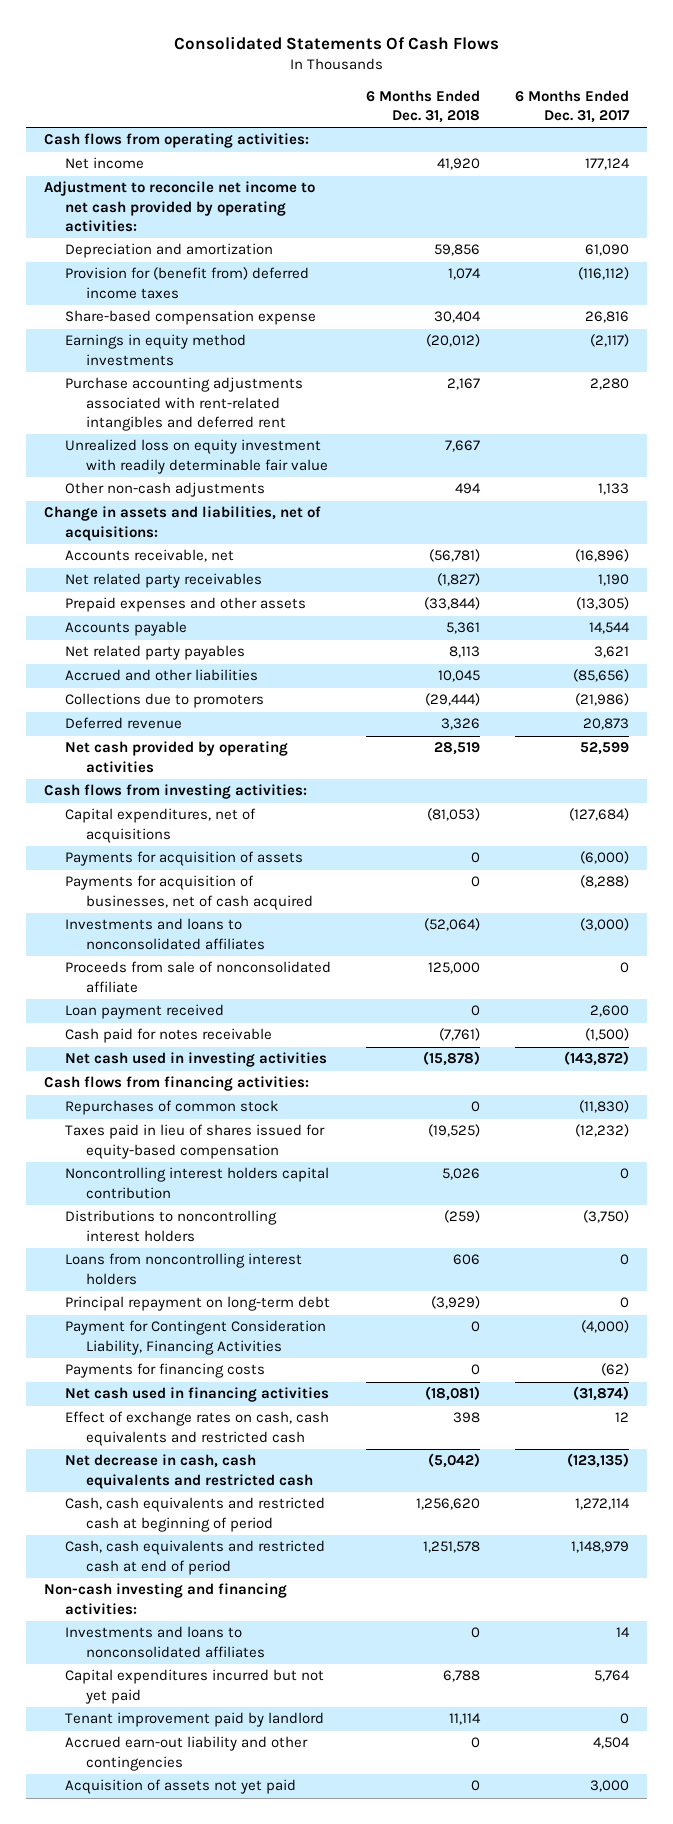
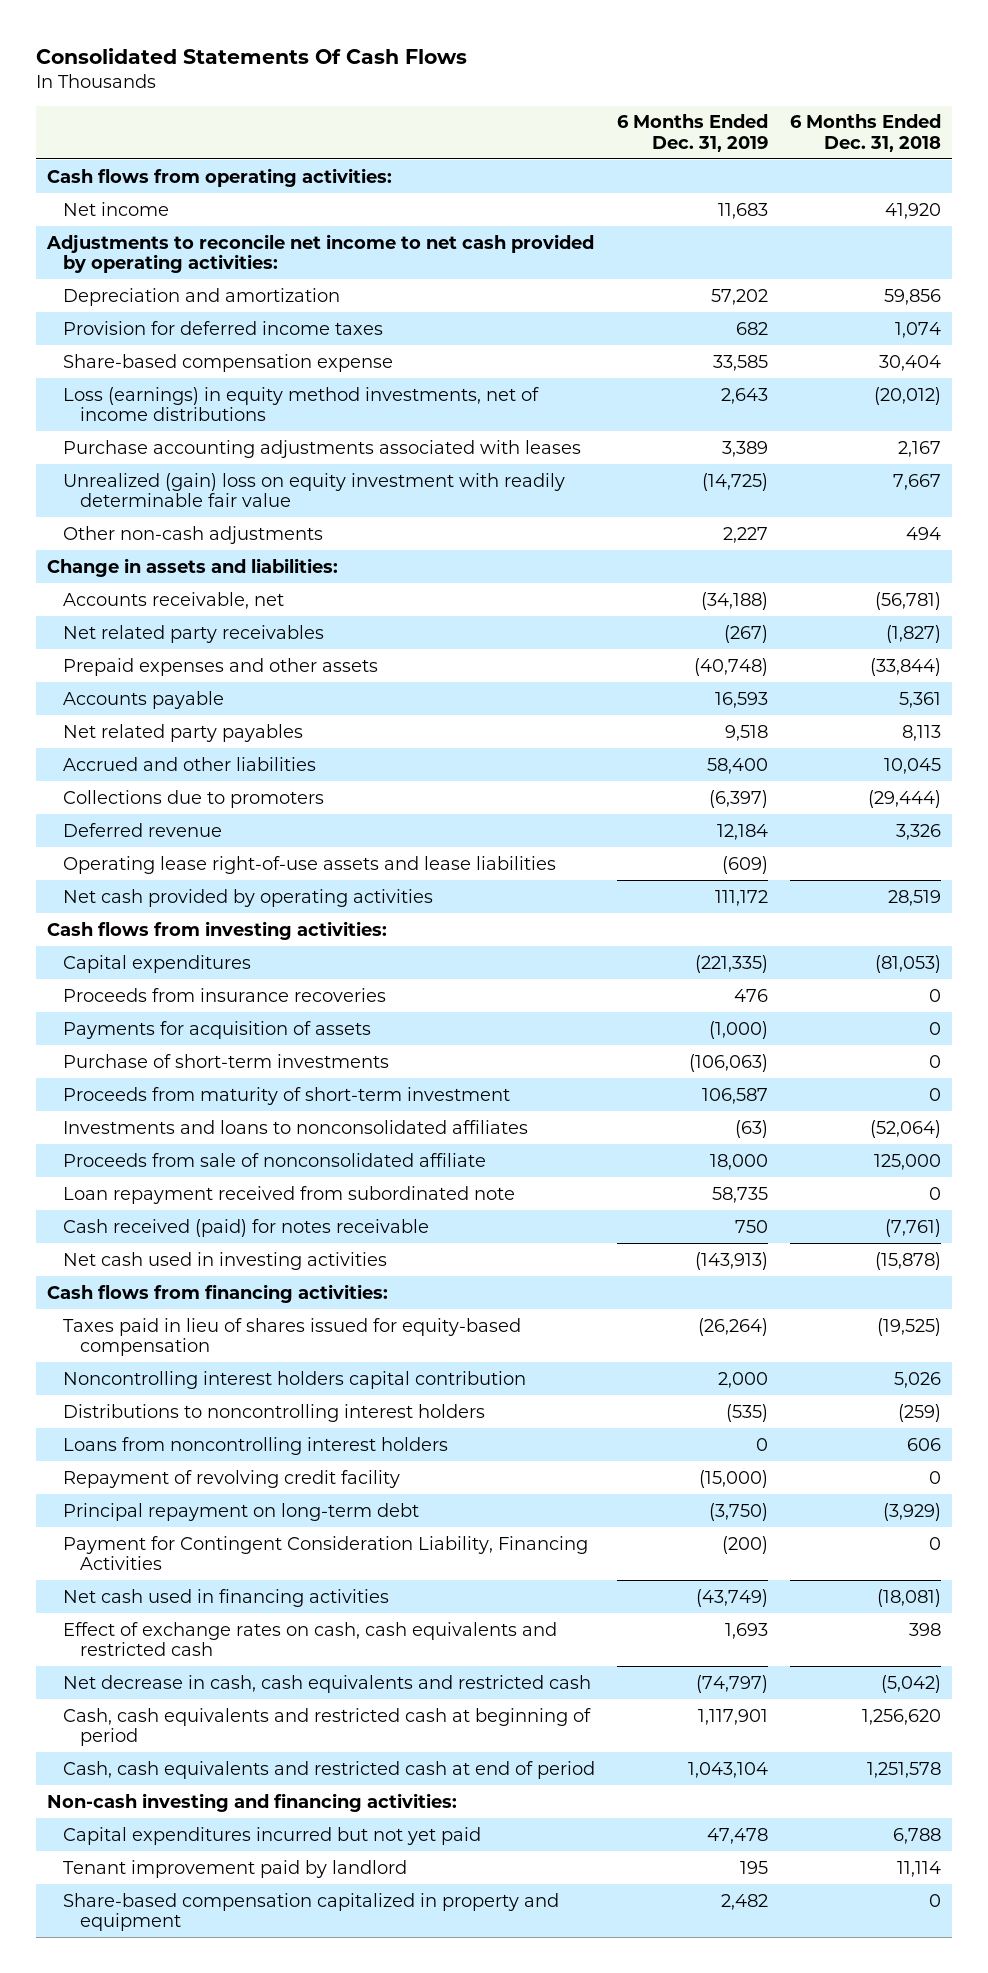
[515,89,631,124] 6 Months Ended Dec. 31, 2017 -> none
none -> [617,114,769,152] 6 Months Ended Dec. 31, 2019
[43,181,315,232] Adjustment to reconcile net income to net cash provided by operating activities: -> [46,233,595,274] Adjustments to reconcile net income to net cash provided by operating activities:
[64,267,309,299] Provision for (benefit from) deferred income taxes -> [63,320,384,335] Provision for deferred income taxes
[64,334,246,366] Earnings in equity method investments -> [63,386,540,422] Loss (earnings) in equity method investments, net of income distributions
[64,377,303,431] Purchase accounting adjustments associated with rent-related intangibles and deferred rent -> [63,439,582,458] Purchase accounting adjustments associated with leases
[64,439,329,474] Unrealized loss on equity investment with readily determinable fair value -> [63,472,566,508] Unrealized (gain) loss on equity investment with readily determinable fair value
[43,506,321,541] Change in assets and liabilities, net of acquisitions: -> [47,557,339,577] Change in assets and liabilities:
none -> [63,855,557,874] Operating lease right-of-use assets and lease liabilities
[64,808,256,843] Capital expenditures, net of acquisitions -> [63,954,252,973] Capital expenditures
none -> [63,987,387,1002] Proceeds from insurance recoveries
[64,875,314,910] Payments for acquisition of businesses, net of cash acquired -> none
none -> [63,1053,390,1068] Purchase of short-term investments
none -> [63,1086,511,1105] Proceeds from maturity of short-term investment
[64,1004,224,1020] Loan payment received -> none
none -> [63,1185,516,1204] Loan repayment received from subordinated note
[64,1028,272,1044] Cash paid for notes receivable -> [63,1218,430,1237] Cash received (paid) for notes receivable
[64,1100,278,1116] Repurchases of common stock -> none
none -> [63,1469,401,1488] Repayment of revolving credit facility
[64,1363,265,1379] Payments for financing costs -> none
[64,1626,266,1658] Investments and loans to nonconsolidated affiliates -> none
[64,1736,308,1771] Accrued earn-out liability and other contingencies -> none
[64,1779,296,1795] Acquisition of assets not yet paid -> none
none -> [63,1892,560,1932] Share-based compensation capitalized in property and equipment

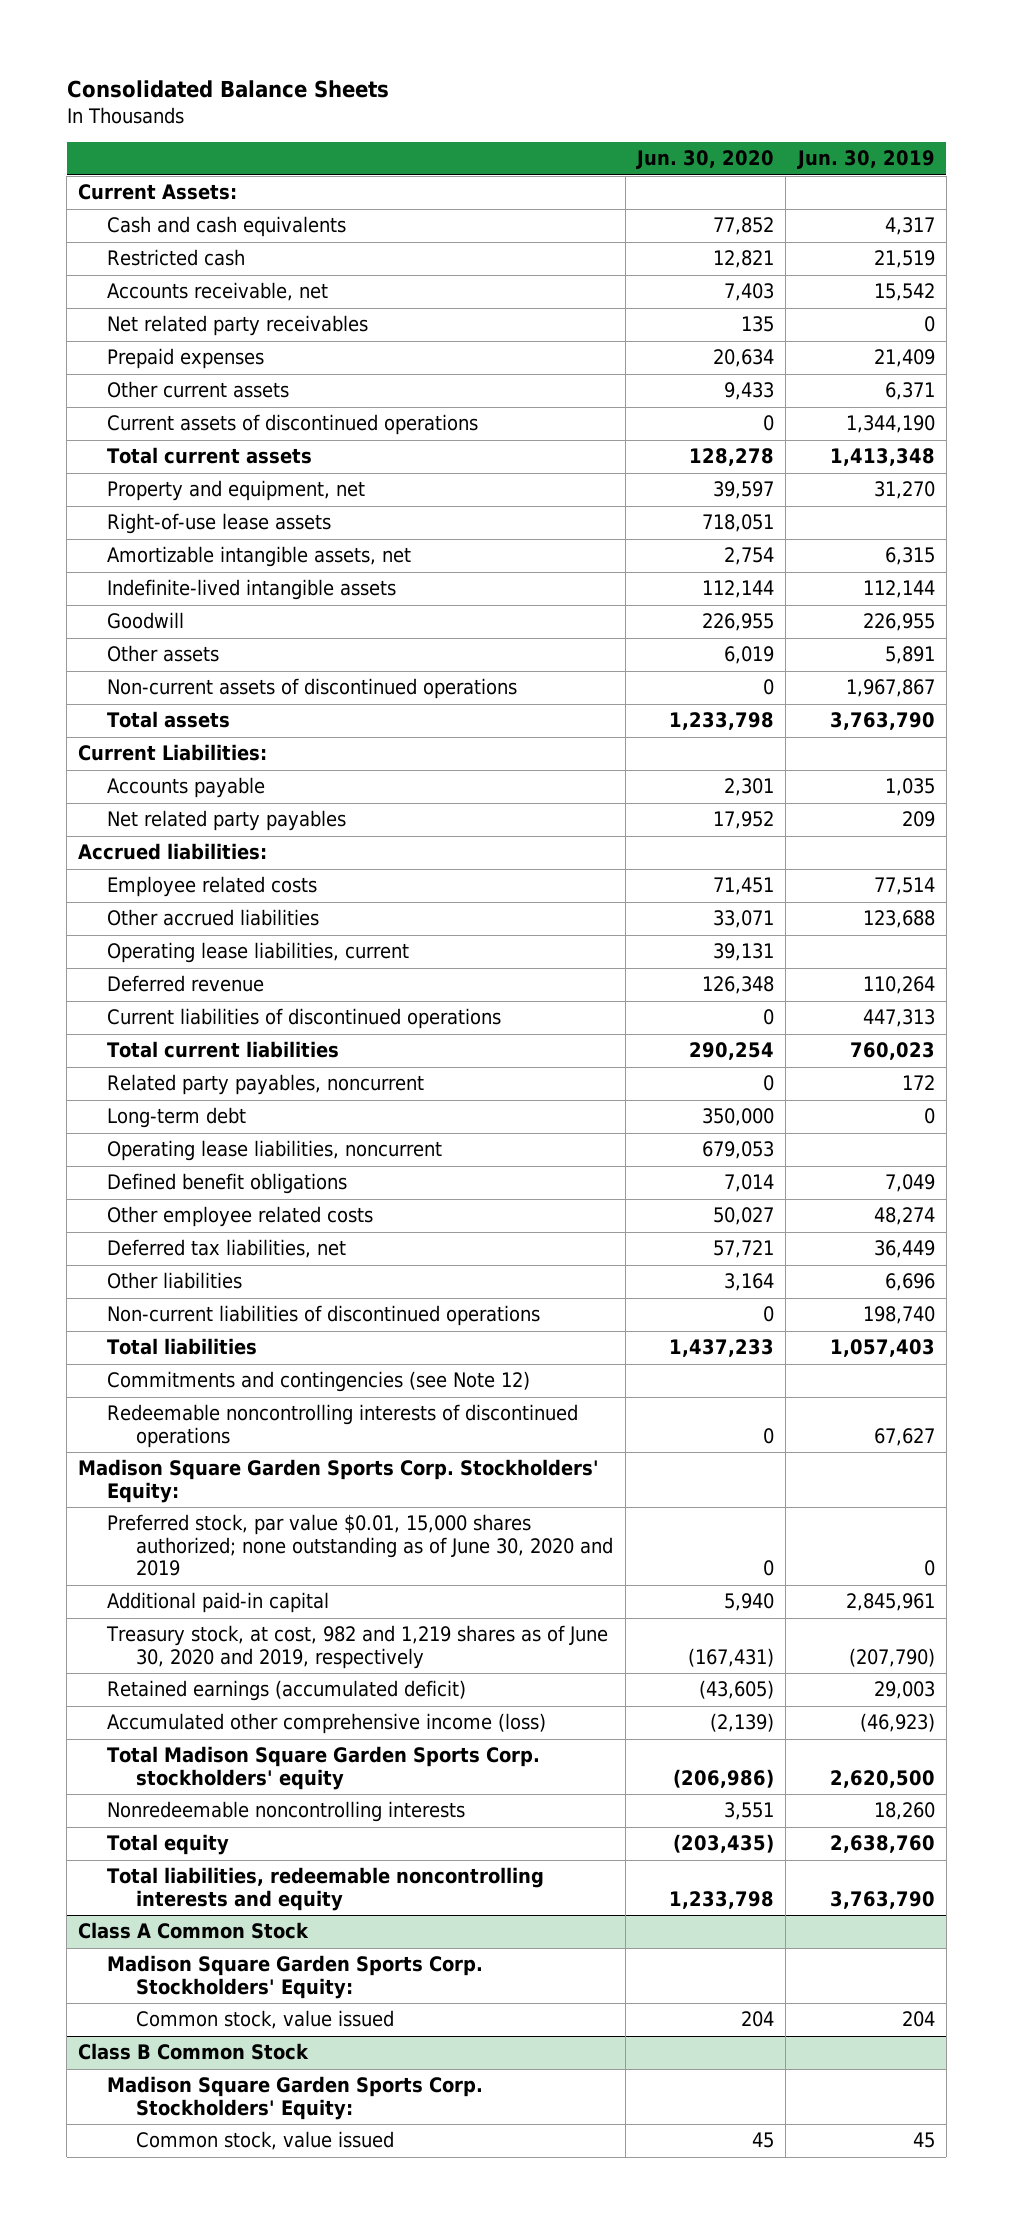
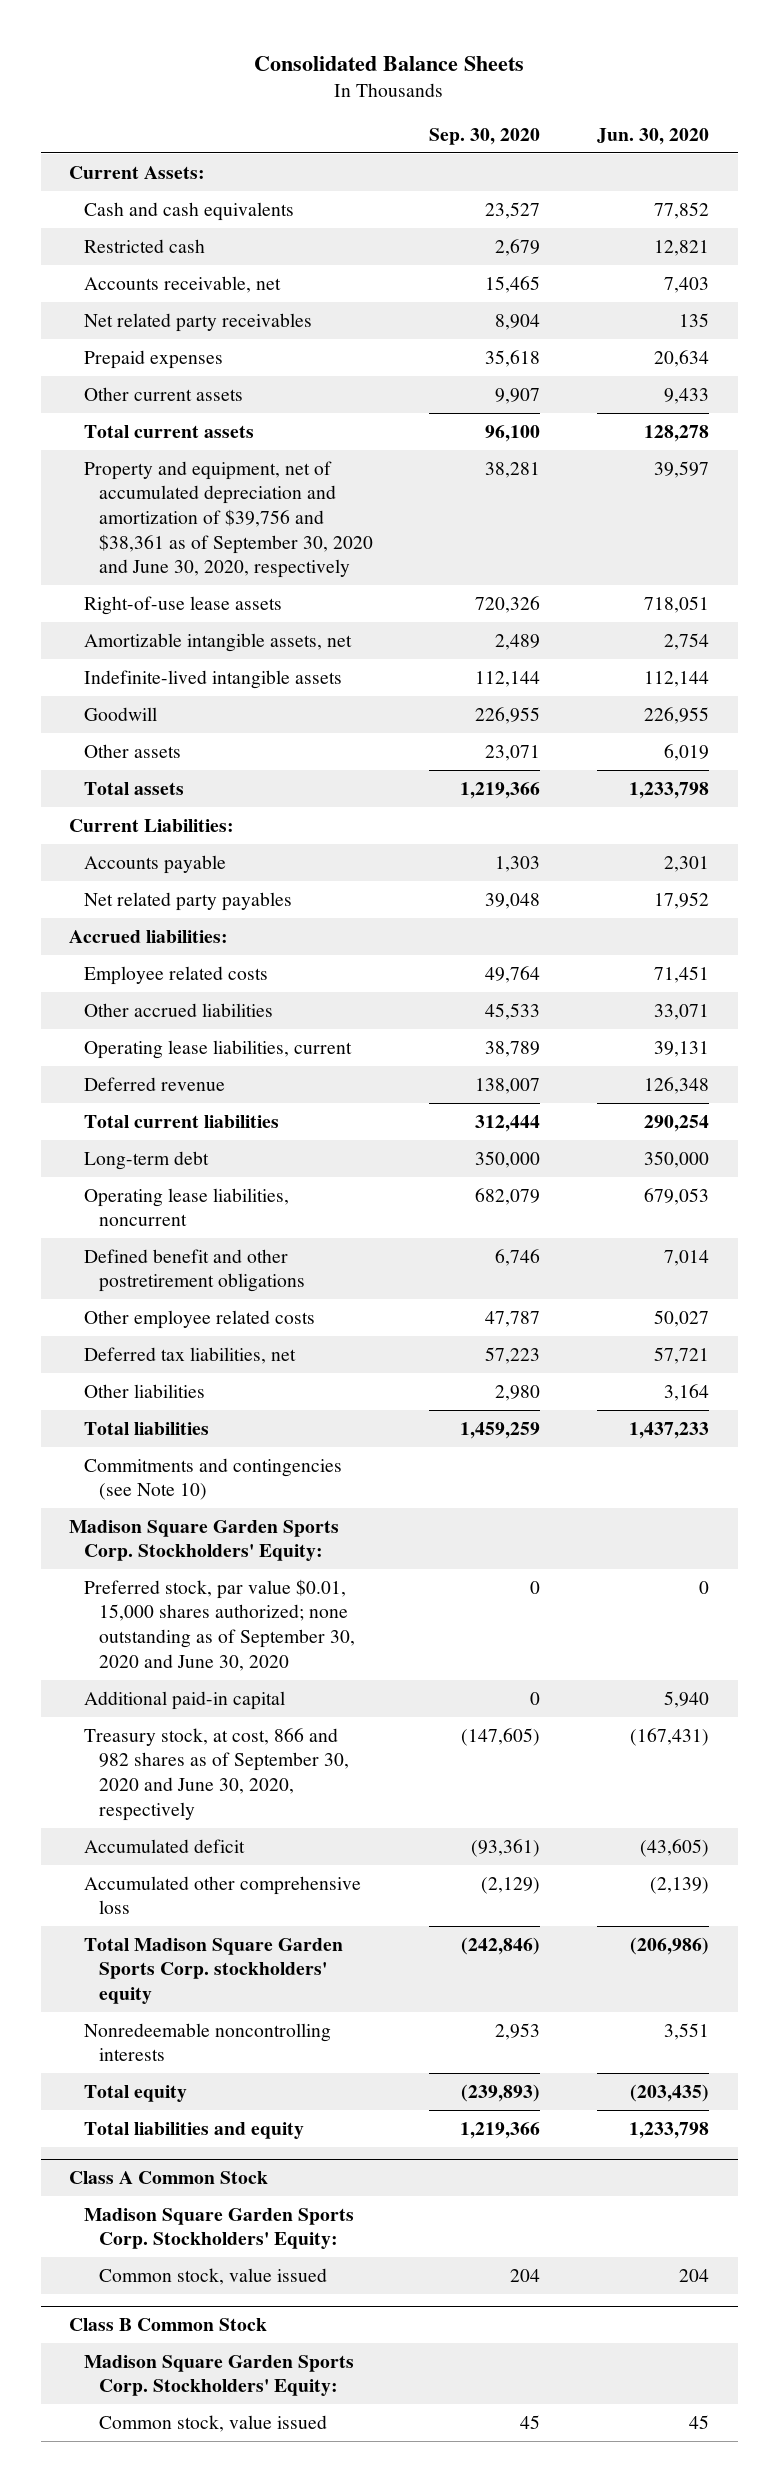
[796,150,935,170] Jun. 30, 2019 -> none
none -> [429,127,541,145] Sep. 30, 2020
[107,414,479,436] Current assets of discontinued operations -> none
[107,480,366,502] Property and equipment, net -> [83,460,373,579] Property and equipment, net of accumulated depreciation and amortization of $39,756 and $38,361 as of September 30, 2020 and June 30, 2020, respectively
[107,678,518,700] Non-current assets of discontinued operations -> none
[107,1008,502,1030] Current liabilities of discontinued operations -> none
[107,1074,425,1096] Related party payables, noncurrent -> none
[107,1173,348,1195] Defined benefit obligations -> [83,1248,305,1293] Defined benefit and other postretirement obligations
[107,1305,541,1327] Non-current liabilities of discontinued operations -> none
[107,1404,579,1448] Redeemable noncontrolling interests of discontinued operations -> none
[107,1371,531,1393] Commitments and contingencies (see Note 12) -> [83,1457,342,1501] Commitments and contingencies (see Note 10)
[107,1514,614,1577] Preferred stock, par value $0.01, 15,000 shares authorized; none outstanding as of June 30, 2020 and 2019 -> [83,1578,355,1671] Preferred stock, par value $0.01, 15,000 shares authorized; none outstanding as of September 30, 2020 and June 30, 2020
[106,1625,609,1669] Treasury stock, at cost, 982 and 1,219 shares as of June 30, 2020 and 2019, respectively -> [83,1727,349,1821] Treasury stock, at cost, 866 and 982 shares as of September 30, 2020 and June 30, 2020, respectively
[107,1680,467,1702] Retained earnings (accumulated deficit) -> [83,1838,245,1853] Accumulated deficit
[107,1713,547,1735] Accumulated other comprehensive income (loss) -> [83,1875,361,1915] Accumulated other comprehensive loss
[107,1867,545,1911] Total liabilities, redeemable noncontrolling interests and equity -> [83,2121,304,2139] Total liabilities and equity

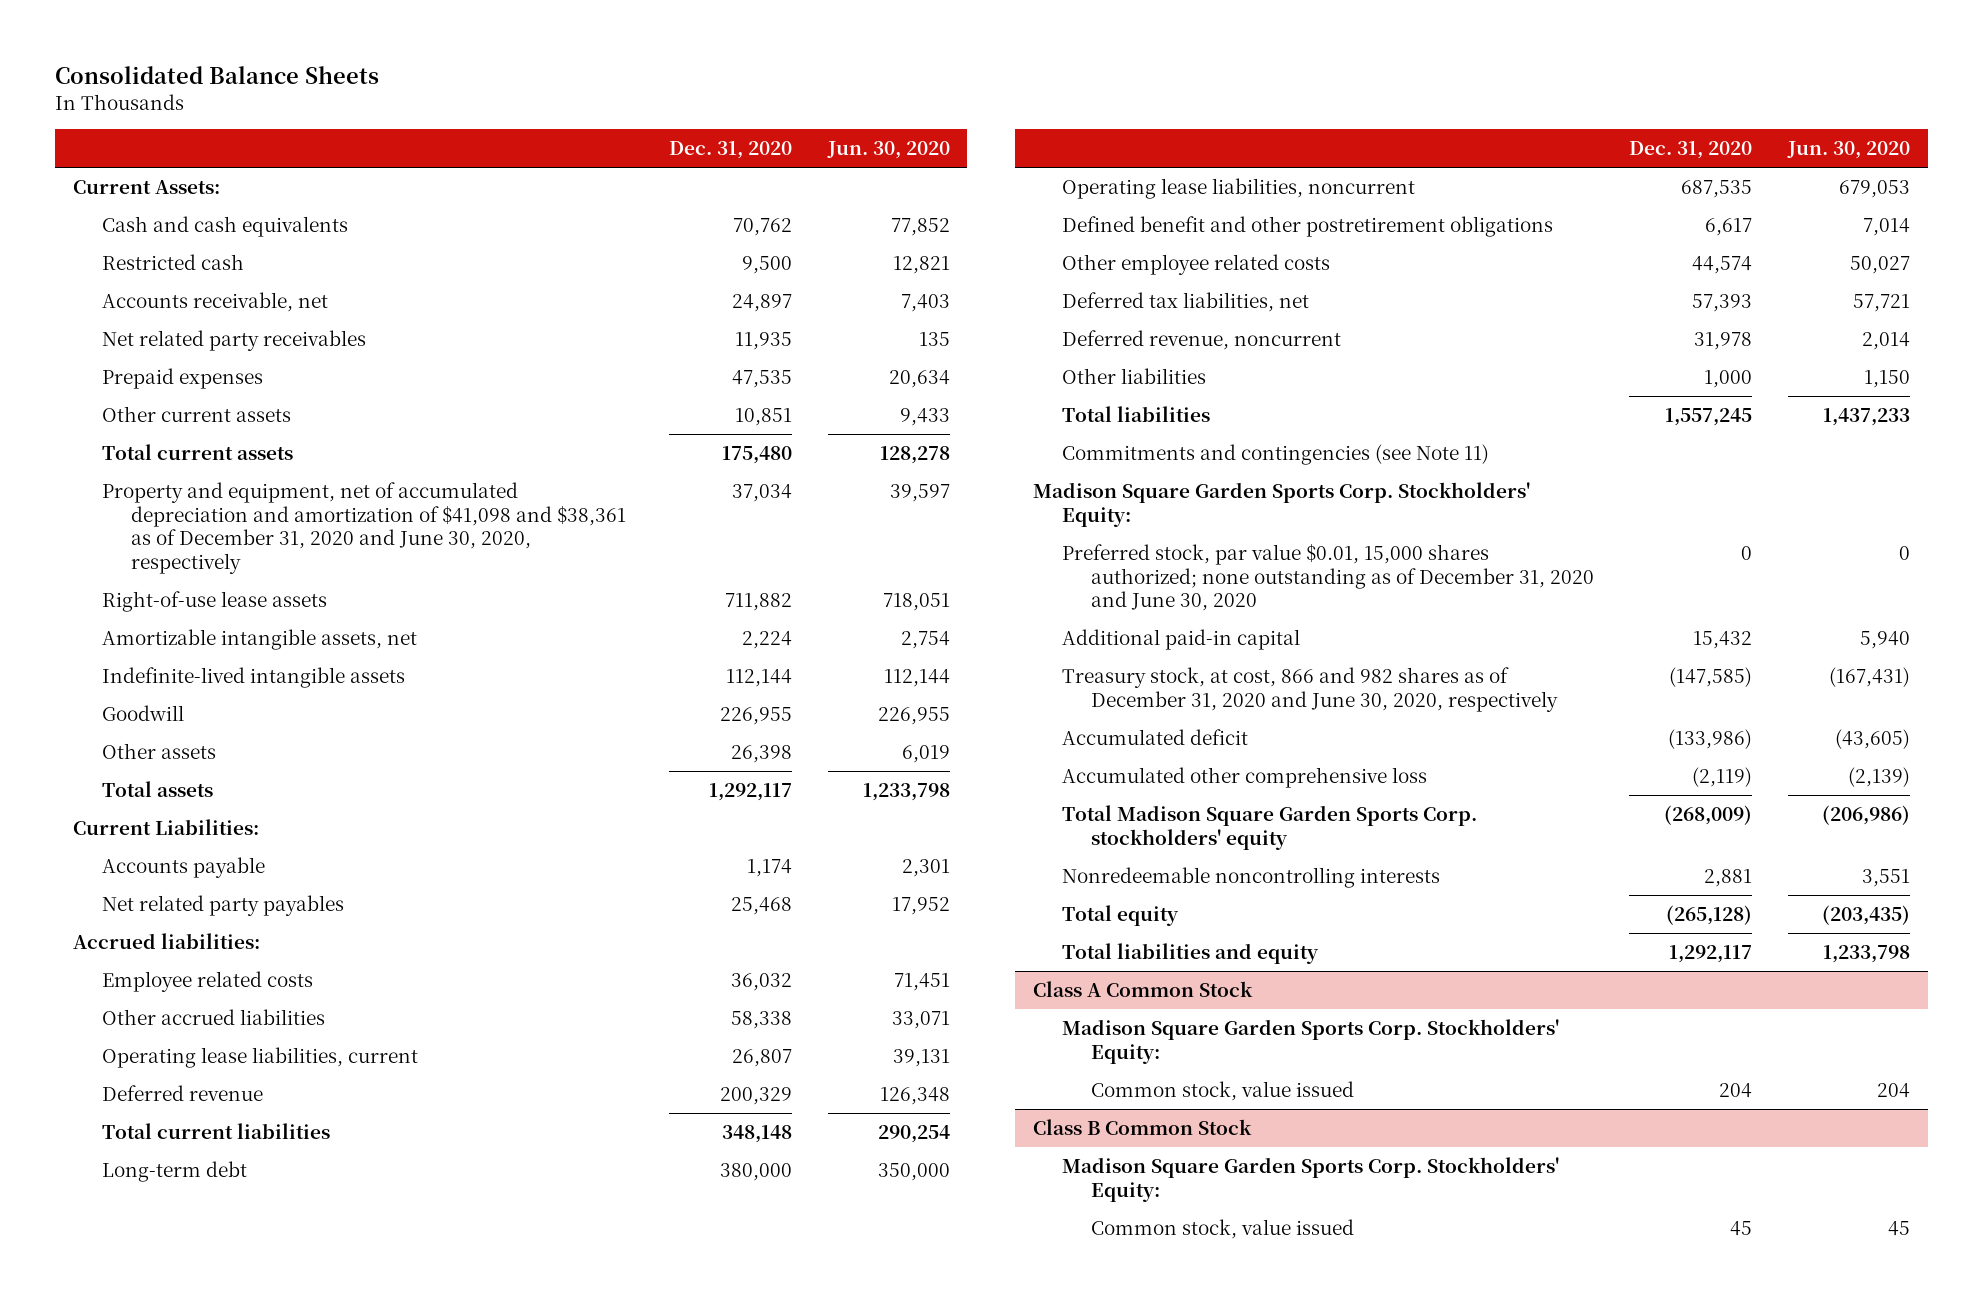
[429,127,541,145] Sep. 30, 2020 -> none
none -> [669,141,793,160] Dec. 31, 2020
[83,460,373,579] Property and equipment, net of accumulated depreciation and amortization of $39,756 and $38,361 as of September 30, 2020 and June 30, 2020, respectively -> [101,481,626,574] Property and equipment, net of accumulated depreciation and amortization of $41,098 and $38,361 as of December 31, 2020 and June 30, 2020, respectively
none -> [1061,329,1341,350] Deferred revenue, noncurrent
[664,1383,710,1401] 3,164 -> [1863,369,1910,388] 1,150
[83,1457,342,1501] Commitments and contingencies (see Note 10) -> [1061,443,1489,465] Commitments and contingencies (see Note 11)
[83,1578,355,1671] Preferred stock, par value $0.01, 15,000 shares authorized; none outstanding as of September 30, 2020 and June 30, 2020 -> [1061,543,1594,612] Preferred stock, par value $0.01, 15,000 shares authorized; none outstanding as of December 31, 2020 and June 30, 2020
[83,1727,349,1821] Treasury stock, at cost, 866 and 982 shares as of September 30, 2020 and June 30, 2020, respectively -> [1061,666,1558,712] Treasury stock, at cost, 866 and 982 shares as of December 31, 2020 and June 30, 2020, respectively

